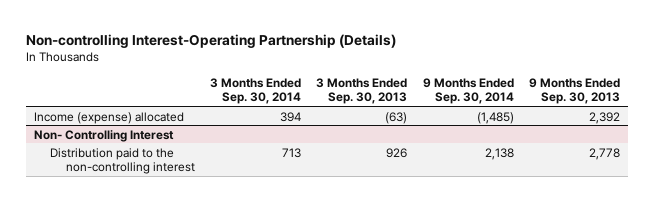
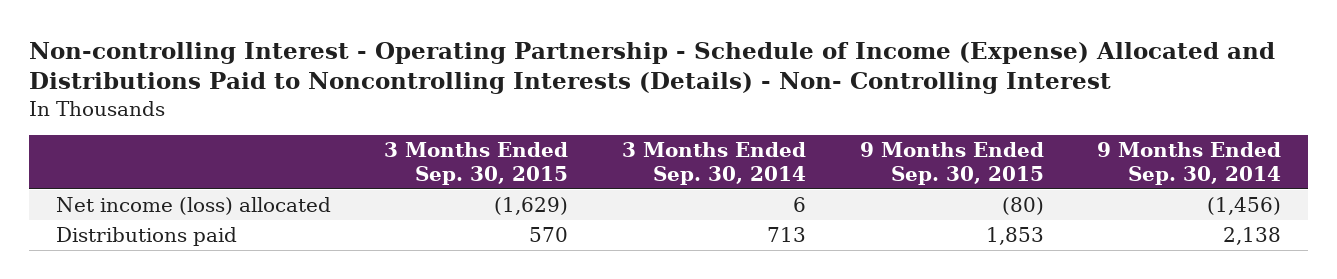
[25,33,396,48] Non-controlling Interest-Operating Partnership (Details) -> [28,42,1275,95] Non-controlling Interest - Operating Partnership - Schedule of Income (Expense) Allocated and Distributions Paid to Noncontrolling Interests (Details) - Non- Controlling Interest
[316,77,408,105] 3 Months Ended Sep. 30, 2013 -> none
[528,77,620,105] 9 Months Ended Sep. 30, 2013 -> none
none -> [384,142,569,185] 3 Months Ended Sep. 30, 2015
none -> [859,142,1044,185] 9 Months Ended Sep. 30, 2015
[33,129,174,142] Non- Controlling Interest -> none
[33,111,184,124] Income (expense) allocated -> [55,197,331,216] Net income (loss) allocated
[280,111,302,122] 394 -> [792,197,806,213] 6
[476,111,514,124] (1,485) -> [1207,197,1282,216] (1,456)
[49,147,195,174] Distribution paid to the non-controlling interest -> [55,227,237,247] Distributions paid

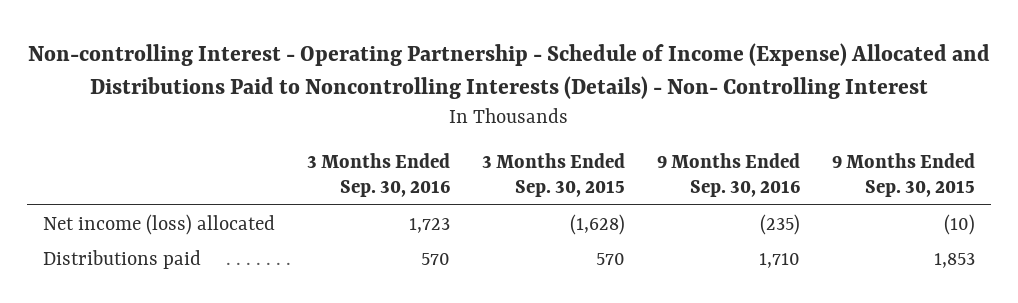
[621,142,806,185] 3 Months Ended Sep. 30, 2014 -> none
[1097,142,1282,185] 9 Months Ended Sep. 30, 2014 -> none
none -> [307,153,451,198] 3 Months Ended Sep. 30, 2016
none -> [656,153,800,198] 9 Months Ended Sep. 30, 2016
[494,197,569,216] (1,629) -> [570,213,626,235] (1,628)
[1001,197,1044,216] (80) -> [943,213,975,235] (10)

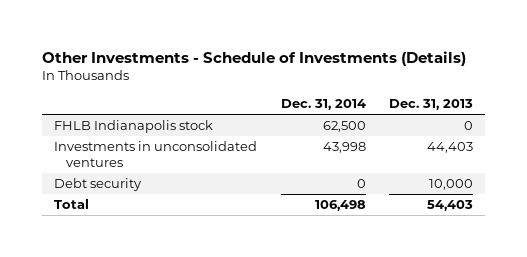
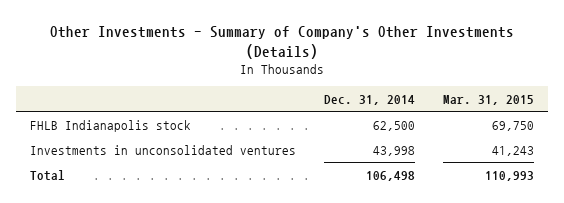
[42,50,467,66] Other Investments - Schedule of Investments (Details) -> [49,25,514,59] Other Investments - Summary of Company's Other Investments (Details)
[389,99,474,111] Dec. 31, 2013 -> none
none -> [443,94,535,105] Mar. 31, 2015
[54,178,143,192] Debt security -> none

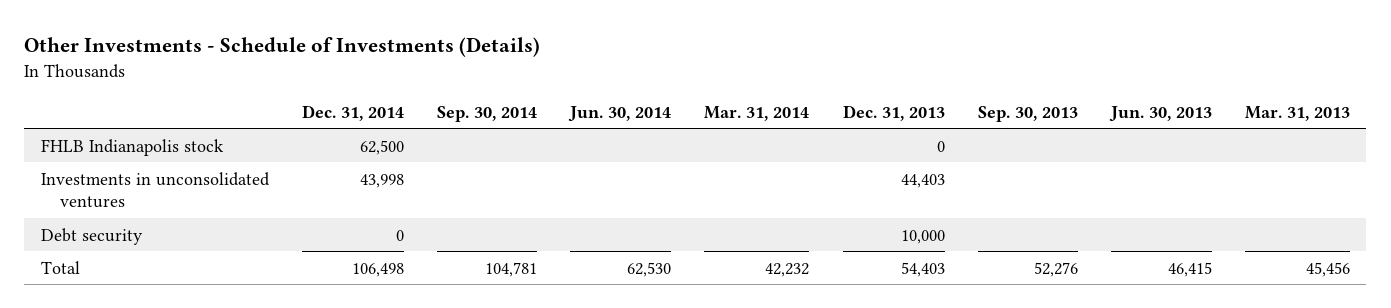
[49,25,514,59] Other Investments - Summary of Company's Other Investments (Details) -> [24,37,541,58] Other Investments - Schedule of Investments (Details)
[443,94,535,105] Mar. 31, 2015 -> none
none -> [437,105,538,122] Sep. 30, 2014
none -> [568,105,672,122] Jun. 30, 2014
none -> [704,105,810,121] Mar. 31, 2014
none -> [842,104,945,121] Dec. 31, 2013
none -> [977,105,1078,122] Sep. 30, 2013
none -> [1108,105,1212,122] Jun. 30, 2013
none -> [1244,105,1350,121] Mar. 31, 2013
none -> [40,227,143,245] Debt security

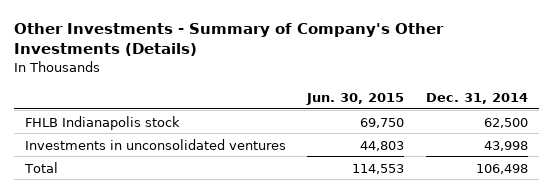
[24,37,541,58] Other Investments - Schedule of Investments (Details) -> [13,23,444,57] Other Investments - Summary of Company's Other Investments (Details)
[437,105,538,122] Sep. 30, 2014 -> none
[568,105,672,122] Jun. 30, 2014 -> none
[704,105,810,121] Mar. 31, 2014 -> none
[842,104,945,121] Dec. 31, 2013 -> none
[977,105,1078,122] Sep. 30, 2013 -> none
[1108,105,1212,122] Jun. 30, 2013 -> none
[1244,105,1350,121] Mar. 31, 2013 -> none
none -> [306,92,405,105] Jun. 30, 2015
[40,227,143,245] Debt security -> none

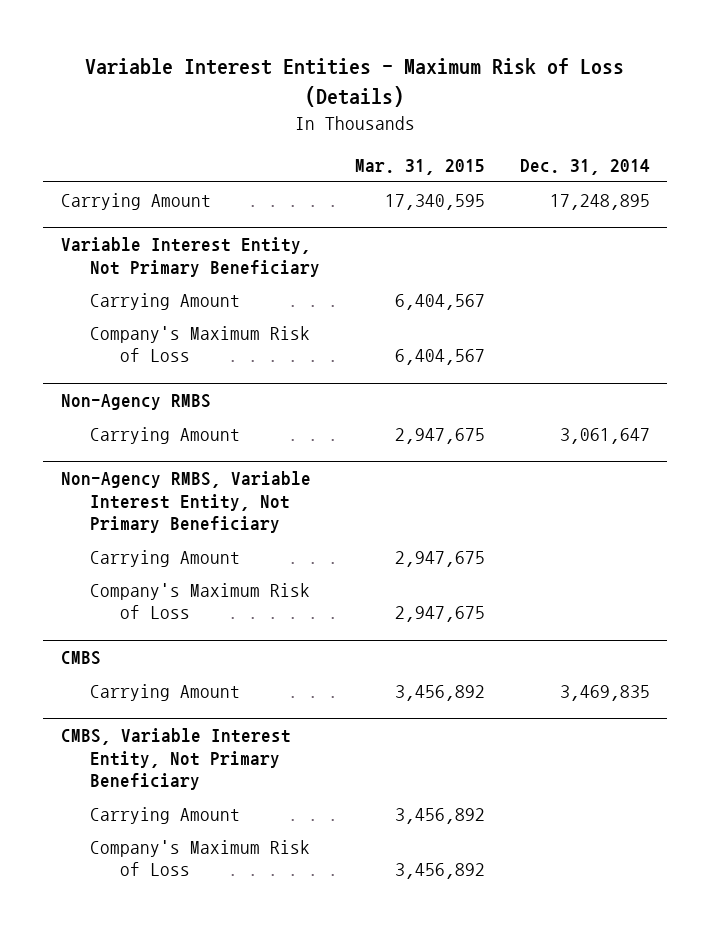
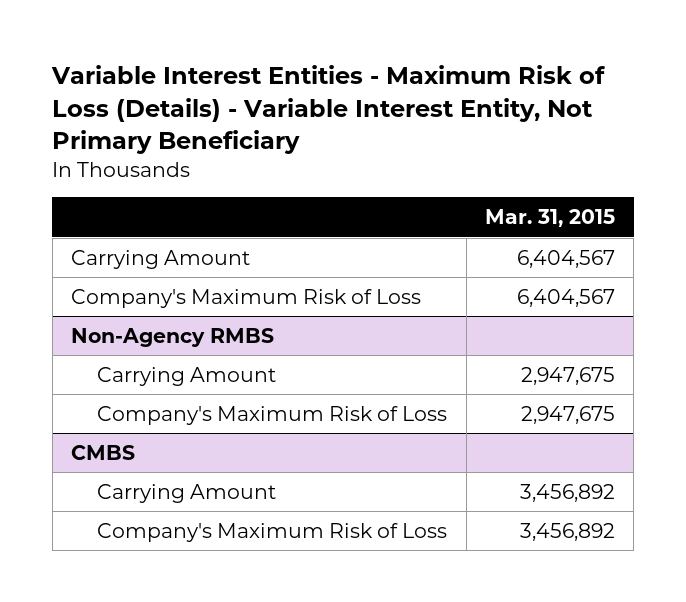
[85,58,625,108] Variable Interest Entities - Maximum Risk of Loss (Details) -> [51,65,607,154] Variable Interest Entities - Maximum Risk of Loss (Details) - Variable Interest Entity, Not Primary Beneficiary
[519,159,650,176] Dec. 31, 2014 -> none
[60,192,211,210] Carrying Amount -> none
[60,237,321,277] Variable Interest Entity, Not Primary Beneficiary -> none
[60,471,311,534] Non-Agency RMBS, Variable Interest Entity, Not Primary Beneficiary -> none
[90,549,241,567] Carrying Amount -> none
[60,728,291,791] CMBS, Variable Interest Entity, Not Primary Beneficiary -> none
[90,806,241,824] Carrying Amount -> none

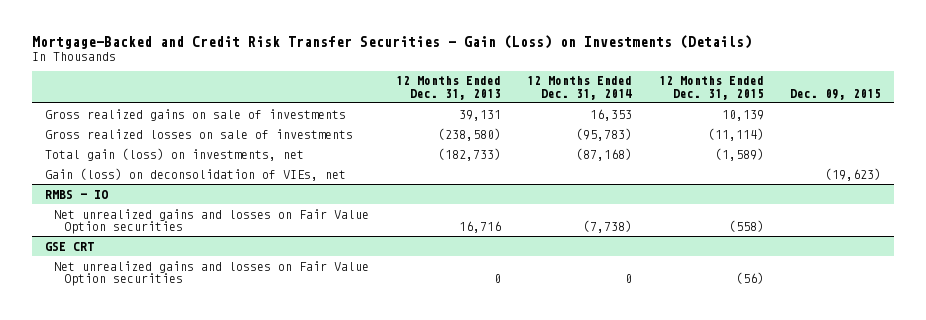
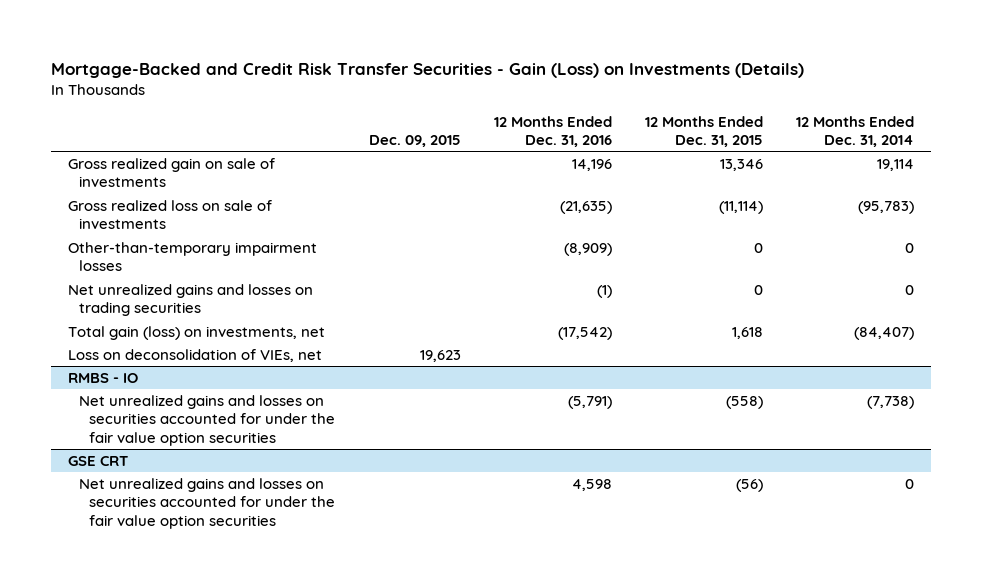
[395,76,501,100] 12 Months Ended Dec. 31, 2013 -> none
none -> [493,115,612,147] 12 Months Ended Dec. 31, 2016
[45,108,347,121] Gross realized gains on sale of investments -> [68,158,276,188] Gross realized gain on sale of investments
[590,108,633,121] 16,353 -> [877,159,915,172] 19,114
[721,109,764,121] 10,139 -> [720,159,764,172] 13,346
[45,128,354,139] Gross realized losses on sale of investments -> [68,200,273,230] Gross realized loss on sale of investments
none -> [68,242,318,272] Other-than-temporary impairment losses
none -> [68,284,314,317] Net unrealized gains and losses on trading securities
[576,147,633,161] (87,168) -> [854,327,915,341] (84,407)
[714,147,764,161] (1,589) -> [732,327,764,340] 1,618
[45,167,347,181] Gain (loss) on deconsolidation of VIEs, net -> [68,349,323,363] Loss on deconsolidation of VIEs, net
[825,167,882,181] (19,623) -> [419,350,461,363] 19,623
[54,208,370,234] Net unrealized gains and losses on Fair Value Option securities -> [78,395,336,446] Net unrealized gains and losses on securities accounted for under the fair value option securities
[54,260,370,286] Net unrealized gains and losses on Fair Value Option securities -> [78,478,336,529] Net unrealized gains and losses on securities accounted for under the fair value option securities

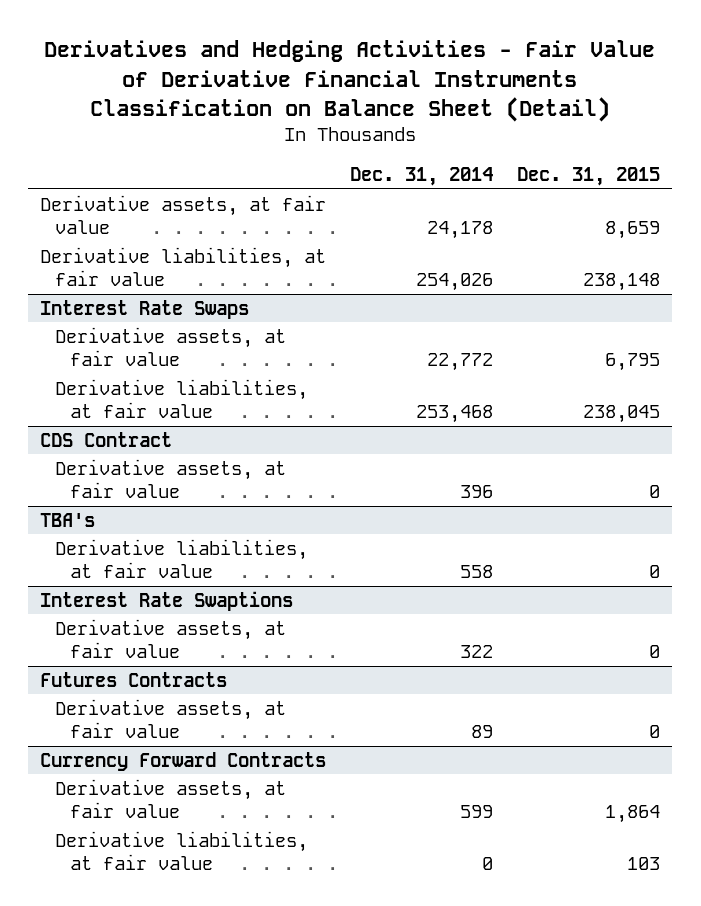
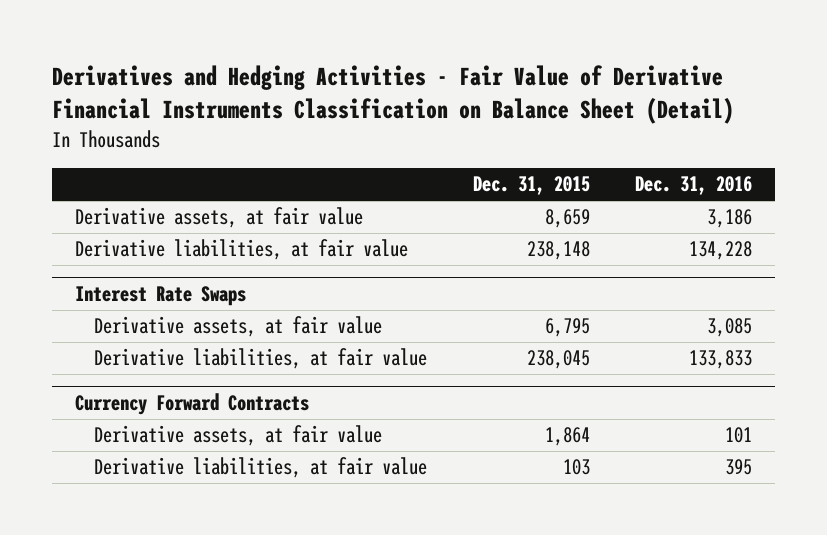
[350,166,494,186] Dec. 31, 2014 -> none
none -> [635,176,753,196] Dec. 31, 2016
[40,431,173,447] CDS Contract -> none
[54,458,286,499] Derivative assets, at fair value -> none
[40,512,96,527] TBA's -> none
[54,538,308,579] Derivative liabilities, at fair value -> none
[40,590,294,611] Interest Rate Swaptions -> none
[54,618,286,659] Derivative assets, at fair value -> none
[40,671,228,687] Futures Contracts -> none
[54,698,286,739] Derivative assets, at fair value -> none

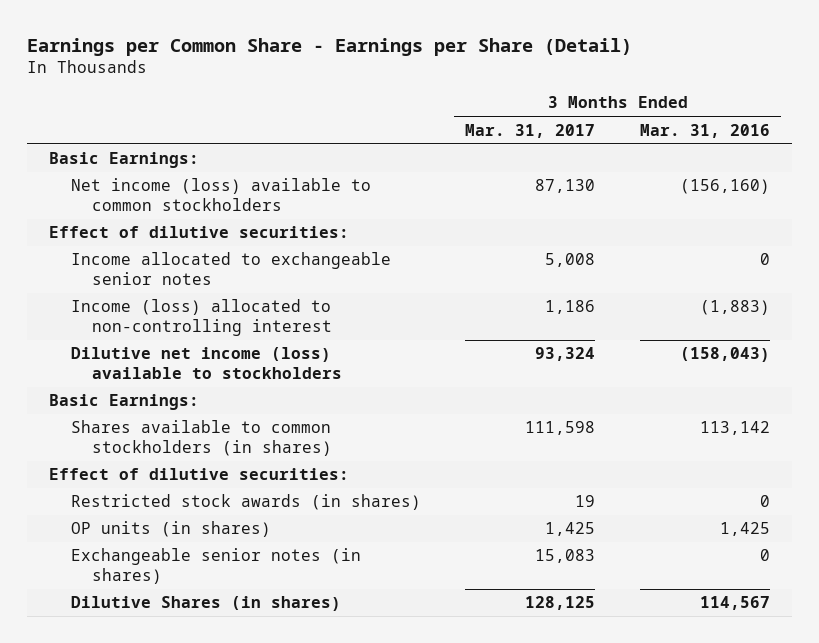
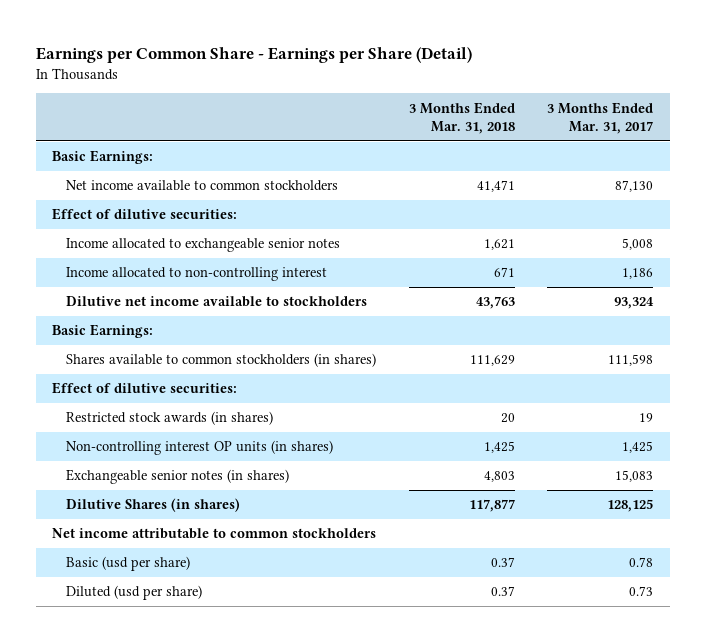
[640,123,771,138] Mar. 31, 2016 -> none
none -> [408,101,515,134] 3 Months Ended Mar. 31, 2018
[70,178,371,211] Net income (loss) available to common stockholders -> [66,180,339,192] Net income available to common stockholders
[70,299,333,336] Income (loss) allocated to non-controlling interest -> [66,267,328,282] Income allocated to non-controlling interest
[70,347,343,379] Dilutive net income (loss) available to stockholders -> [66,296,368,308] Dilutive net income available to stockholders
[70,521,271,538] OP units (in shares) -> [66,440,334,456] Non-controlling interest OP units (in shares)
none -> [52,528,377,540] Net income attributable to common stockholders
none -> [66,556,191,572] Basic (usd per share)
none -> [66,585,203,601] Diluted (usd per share)

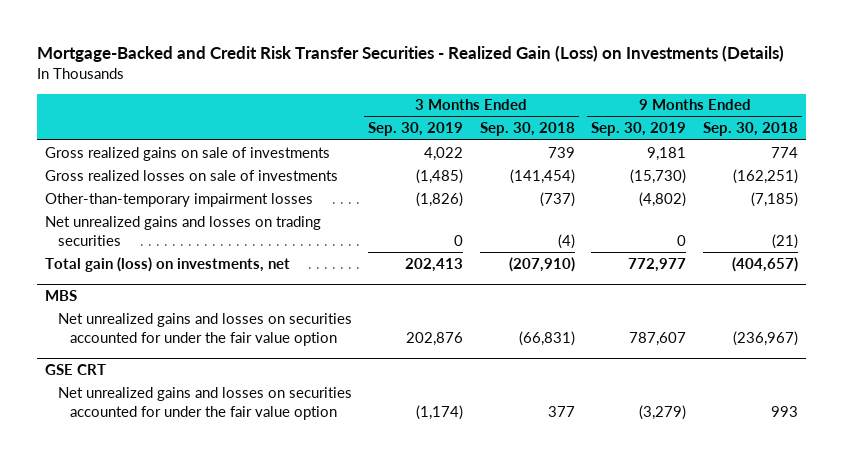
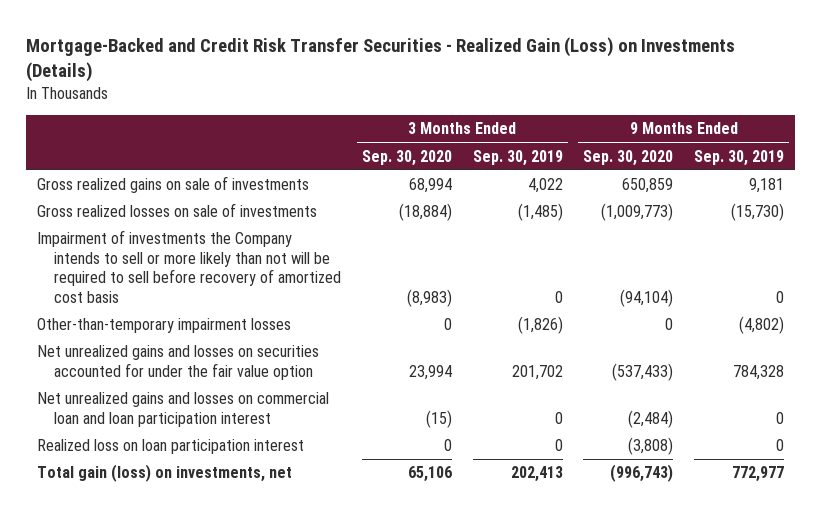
[479,122,575,137] Sep. 30, 2018 -> none
[703,122,799,137] Sep. 30, 2018 -> none
none -> [361,149,452,166] Sep. 30, 2020
none -> [583,149,674,166] Sep. 30, 2020
none -> [36,230,342,303] Impairment of investments the Company intends to sell or more likely than not will be required to sell before recovery of amortized cost basis
none -> [36,345,319,380] Net unrealized gains and losses on securities accounted for under the fair value option
[44,215,321,246] Net unrealized gains and losses on trading securities -> [36,392,329,427] Net unrealized gains and losses on commercial loan and loan participation interest
none -> [36,439,304,455] Realized loss on loan participation interest
[44,290,77,302] MBS -> none
[57,312,352,346] Net unrealized gains and losses on securities accounted for under the fair value option -> none
[44,364,106,376] GSE CRT -> none
[57,386,352,420] Net unrealized gains and losses on securities accounted for under the fair value option -> none

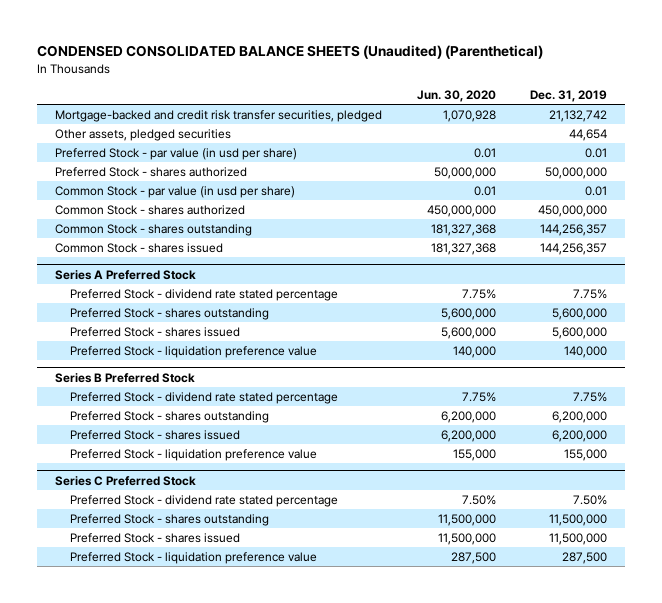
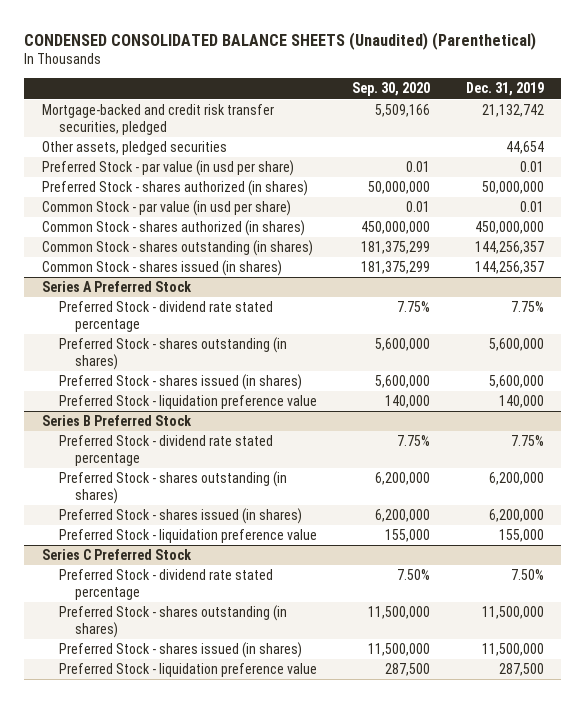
[416,89,496,102] Jun. 30, 2020 -> none
none -> [352,82,431,97] Sep. 30, 2020
[54,166,247,177] Preferred Stock - shares authorized -> [41,180,308,197] Preferred Stock - shares authorized (in shares)
[54,204,245,215] Common Stock - shares authorized -> [41,220,305,237] Common Stock - shares authorized (in shares)
[54,223,252,236] Common Stock - shares outstanding -> [41,240,313,257] Common Stock - shares outstanding (in shares)
[54,242,223,253] Common Stock - shares issued -> [41,260,282,277] Common Stock - shares issued (in shares)
[69,307,269,320] Preferred Stock - shares outstanding -> [58,337,287,370] Preferred Stock - shares outstanding (in shares)
[69,326,240,337] Preferred Stock - shares issued -> [58,374,302,391] Preferred Stock - shares issued (in shares)
[69,410,269,423] Preferred Stock - shares outstanding -> [58,471,287,504] Preferred Stock - shares outstanding (in shares)
[69,429,240,440] Preferred Stock - shares issued -> [58,508,302,525] Preferred Stock - shares issued (in shares)
[69,513,269,526] Preferred Stock - shares outstanding -> [58,605,287,638] Preferred Stock - shares outstanding (in shares)
[69,532,240,543] Preferred Stock - shares issued -> [58,642,302,659] Preferred Stock - shares issued (in shares)

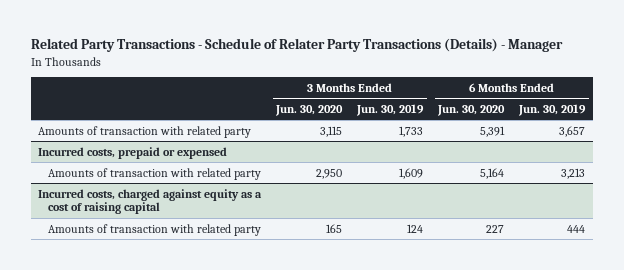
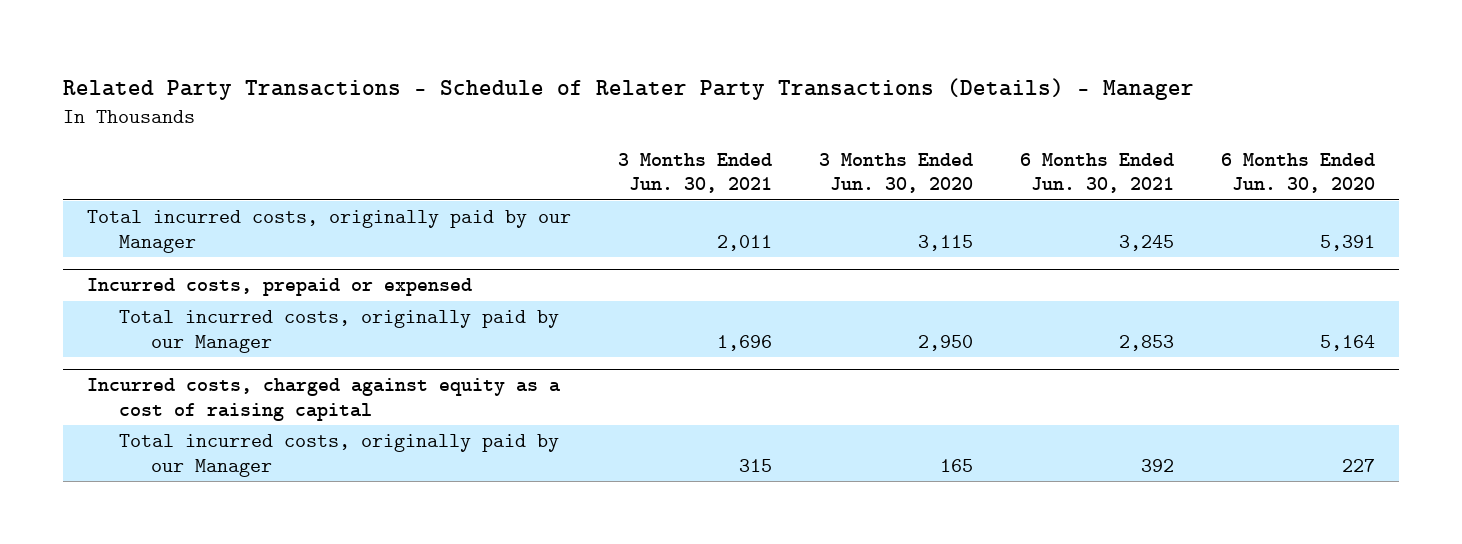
[356,103,425,116] Jun. 30, 2019 -> none
[518,103,587,116] Jun. 30, 2019 -> none
none -> [618,152,773,194] 3 Months Ended Jun. 30, 2021
none -> [1020,152,1175,194] 6 Months Ended Jun. 30, 2021
[38,125,252,138] Amounts of transaction with related party -> [86,210,571,253] Total incurred costs, originally paid by our Manager
[48,167,262,180] Amounts of transaction with related party -> [118,310,559,353] Total incurred costs, originally paid by our Manager
[48,223,262,236] Amounts of transaction with related party -> [118,434,559,477] Total incurred costs, originally paid by our Manager

